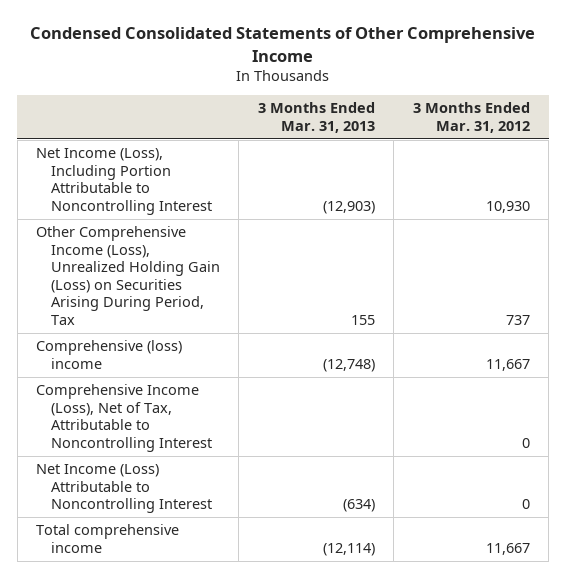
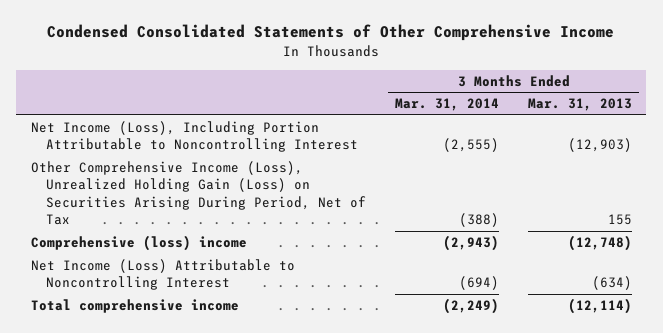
[412,102,530,133] 3 Months Ended Mar. 31, 2012 -> none
none -> [395,98,500,112] Mar. 31, 2014
[36,226,221,325] Other Comprehensive Income (Loss), Unrealized Holding Gain (Loss) on Securities Arising During Period, Tax -> [30,161,367,226] Other Comprehensive Income (Loss), Unrealized Holding Gain (Loss) on Securities Arising During Period, Net of Tax
[36,384,213,452] Comprehensive Income (Loss), Net of Tax, Attributable to Noncontrolling Interest -> none

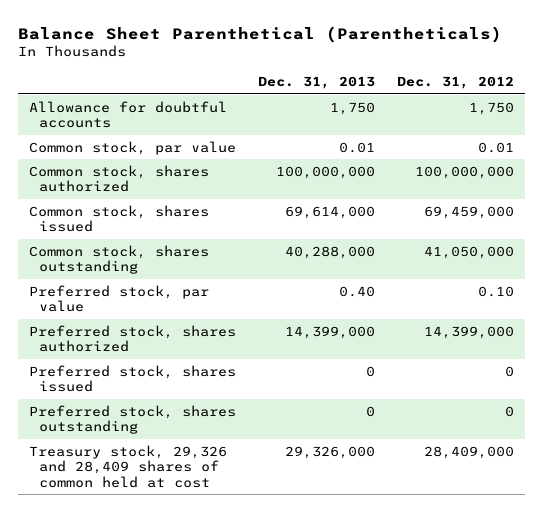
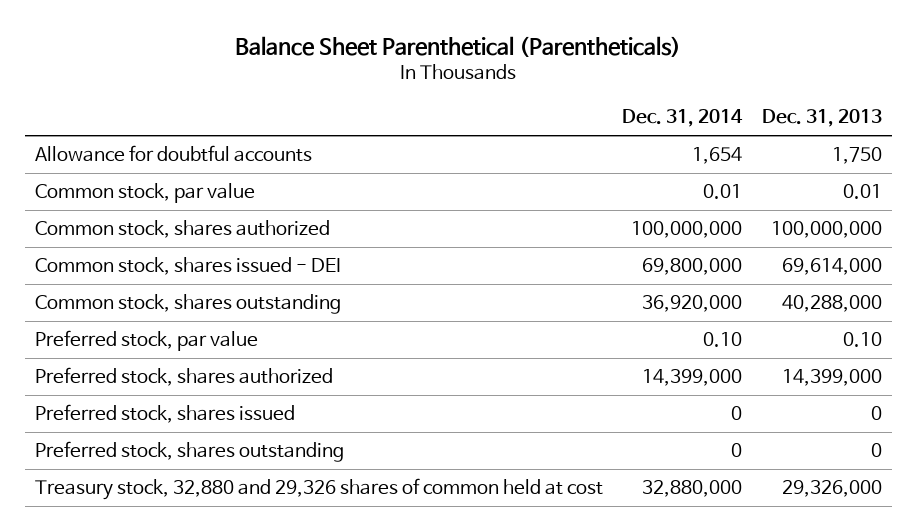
[396,76,514,90] Dec. 31, 2012 -> none
none -> [622,109,744,128] Dec. 31, 2014
[28,204,209,233] Common stock, shares issued -> [34,257,341,276] Common stock, shares issued - DEI
[338,285,375,297] 0.40 -> [843,332,883,348] 0.10
[28,444,227,488] Treasury stock, 29,326 and 28,409 shares of common held at cost -> [34,478,603,501] Treasury stock, 32,880 and 29,326 shares of common held at cost

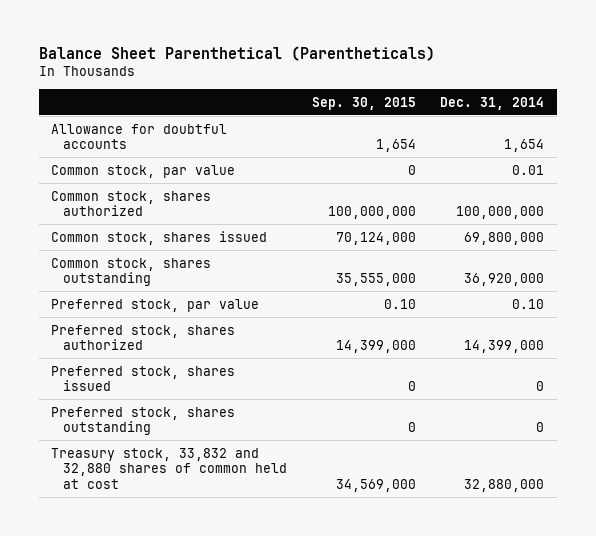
[762,109,883,128] Dec. 31, 2013 -> none
none -> [311,96,416,110] Sep. 30, 2015
[34,257,341,276] Common stock, shares issued - DEI -> [51,230,268,245] Common stock, shares issued
[34,478,603,501] Treasury stock, 32,880 and 29,326 shares of common held at cost -> [51,447,287,489] Treasury stock, 33,832 and 32,880 shares of common held at cost

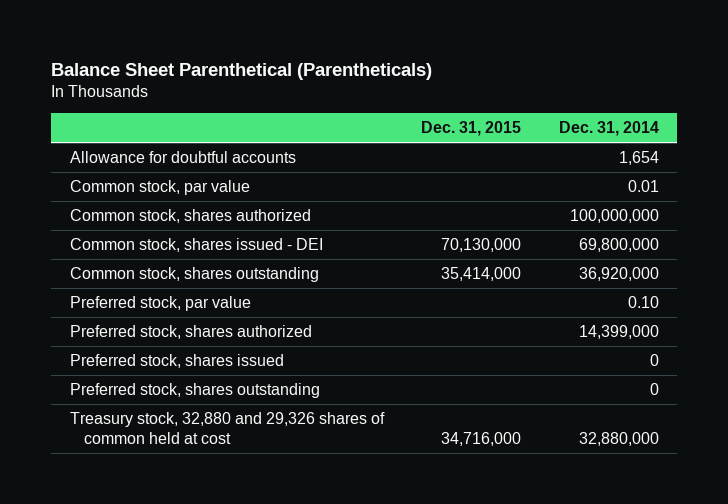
[311,96,416,110] Sep. 30, 2015 -> none
none -> [421,121,522,137] Dec. 31, 2015
[51,230,268,245] Common stock, shares issued -> [69,237,323,252] Common stock, shares issued - DEI
[51,447,287,489] Treasury stock, 33,832 and 32,880 shares of common held at cost -> [69,411,385,445] Treasury stock, 32,880 and 29,326 shares of common held at cost

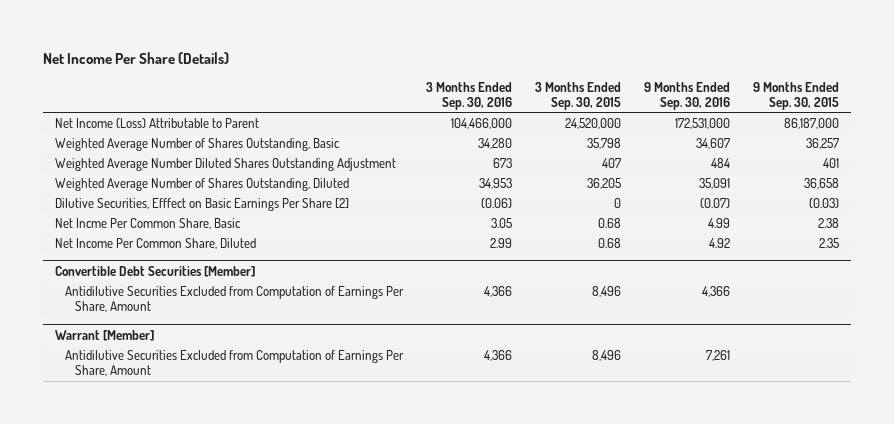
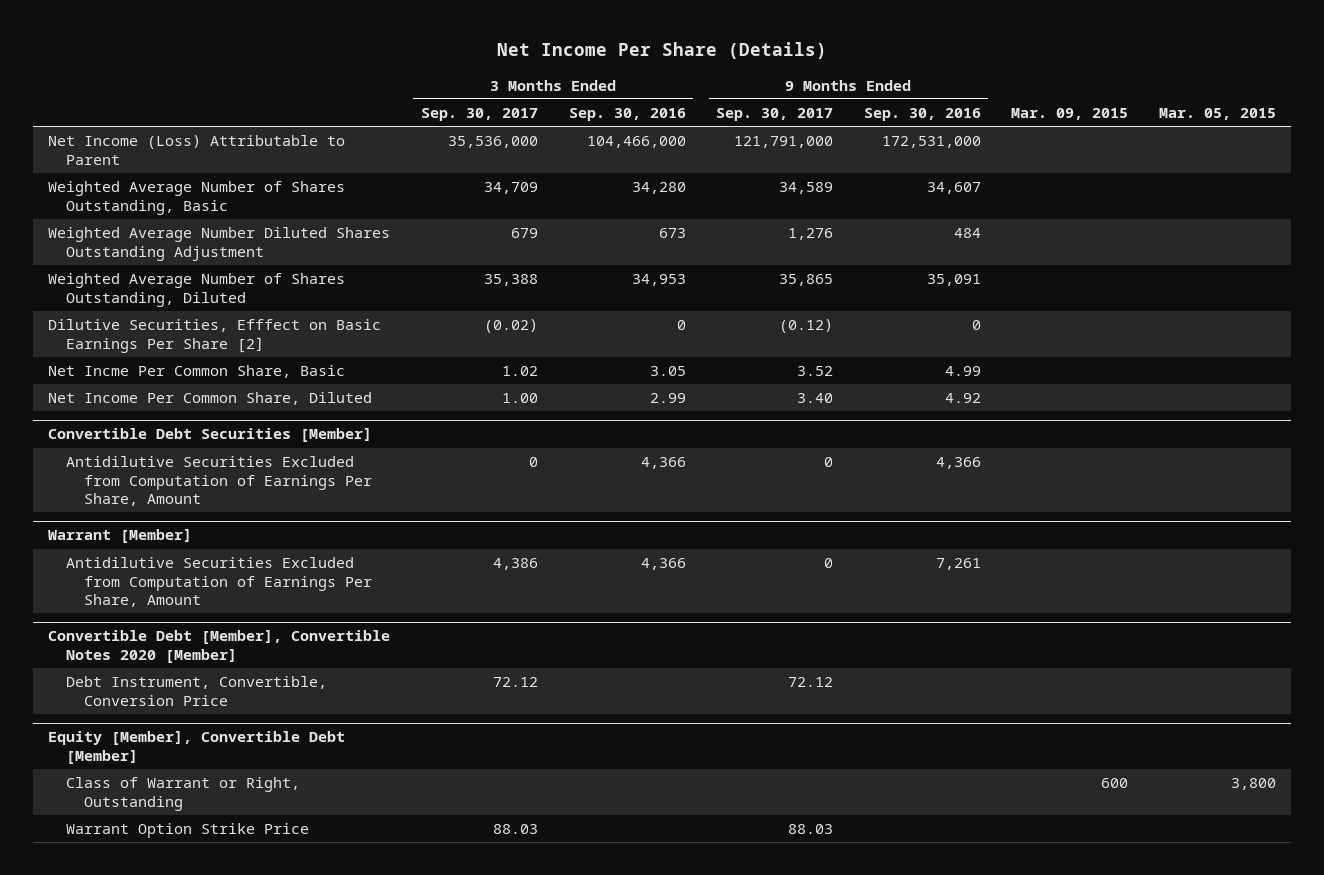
[535,81,622,111] 3 Months Ended Sep. 30, 2015 -> none
[753,81,840,111] 9 Months Ended Sep. 30, 2015 -> none
none -> [420,108,538,122] Sep. 30, 2017
none -> [716,108,834,122] Sep. 30, 2017
none -> [1011,108,1129,121] Mar. 09, 2015
none -> [1159,108,1277,121] Mar. 05, 2015
[481,197,513,208] (0.06) -> [676,320,686,331] 0
[700,197,731,208] (0.07) -> [971,320,981,331] 0
none -> [48,630,391,663] Convertible Debt [Member], Convertible Notes 2020 [Member]
none -> [66,676,328,706] Debt Instrument, Convertible, Conversion Price
none -> [48,731,346,764] Equity [Member], Convertible Debt [Member]
none -> [66,777,301,811] Class of Warrant or Right, Outstanding
none -> [66,823,310,839] Warrant Option Strike Price

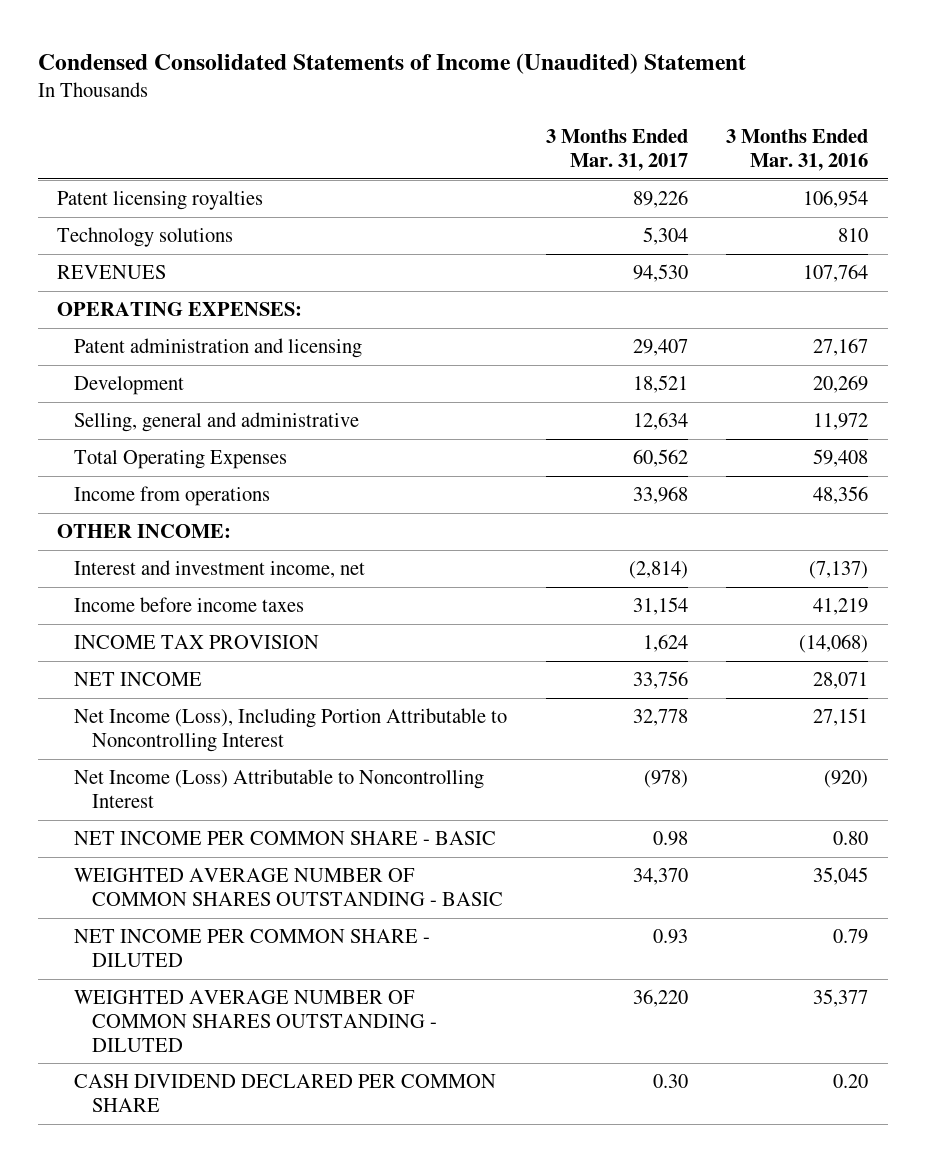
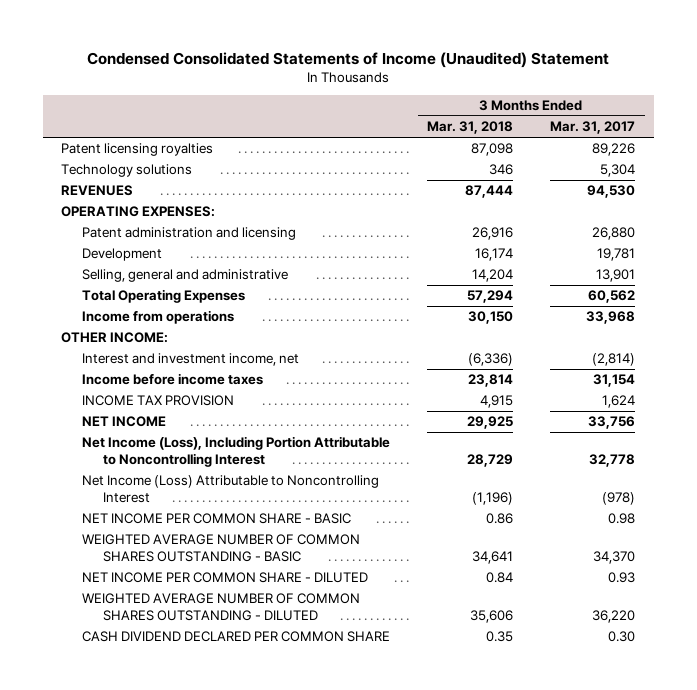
[726,129,869,171] 3 Months Ended Mar. 31, 2016 -> none
none -> [427,121,514,135] Mar. 31, 2018
[632,339,688,357] 29,407 -> [592,227,636,241] 26,880
[632,375,688,394] 18,521 -> [597,248,636,262] 19,781
[632,412,688,431] 12,634 -> [596,269,636,283] 13,901

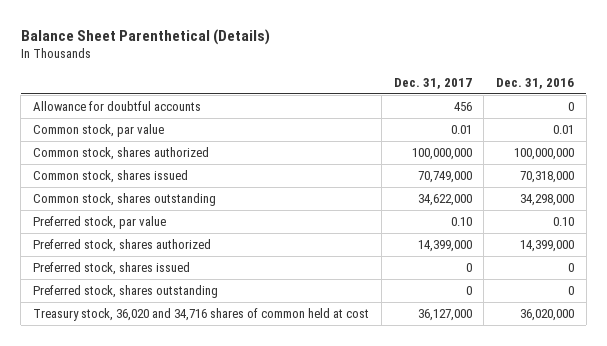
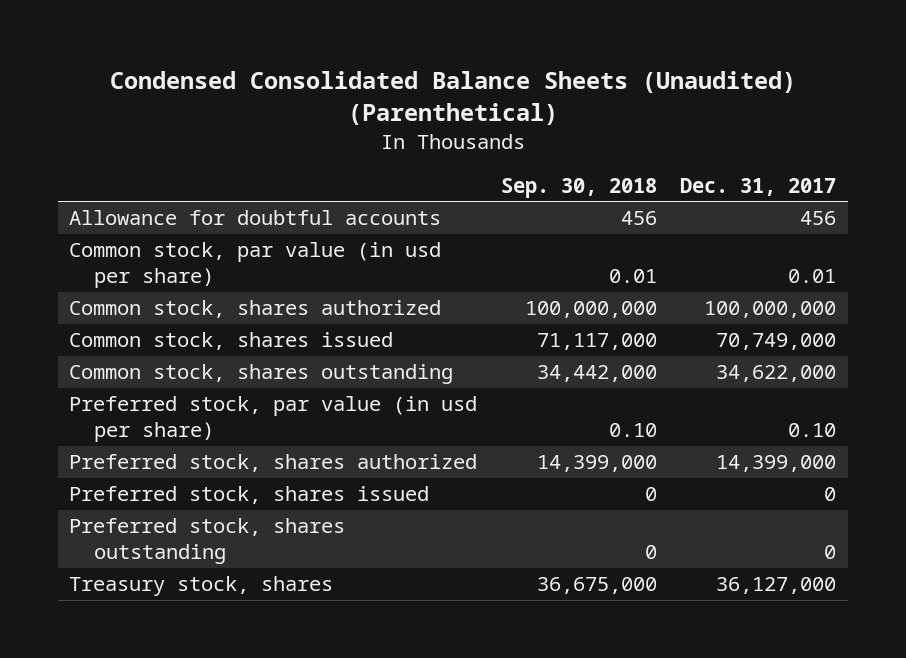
[20,28,270,45] Balance Sheet Parenthetical (Details) -> [109,71,796,126] Condensed Consolidated Balance Sheets (Unaudited) (Parenthetical)
[496,78,575,90] Dec. 31, 2016 -> none
none -> [500,177,657,198] Sep. 30, 2018
[33,123,165,137] Common stock, par value -> [69,242,442,289] Common stock, par value (in usd per share)
[33,215,167,229] Preferred stock, par value -> [69,396,478,443] Preferred stock, par value (in usd per share)
[33,307,370,321] Treasury stock, 36,020 and 34,716 shares of common held at cost -> [69,576,334,597] Treasury stock, shares

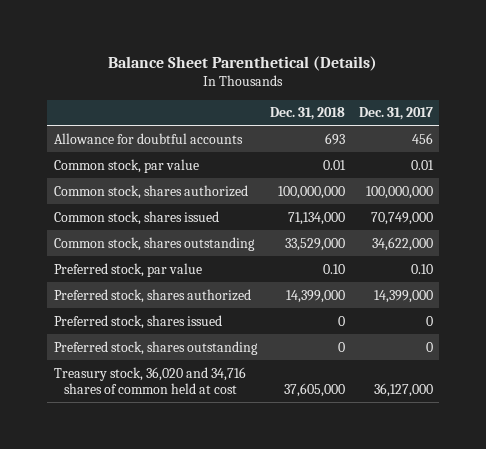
[109,71,796,126] Condensed Consolidated Balance Sheets (Unaudited) (Parenthetical) -> [108,55,378,71] Balance Sheet Parenthetical (Details)
[500,177,657,198] Sep. 30, 2018 -> none
none -> [270,107,346,121] Dec. 31, 2018
[69,242,442,289] Common stock, par value (in usd per share) -> [53,158,199,173] Common stock, par value
[69,396,478,443] Preferred stock, par value (in usd per share) -> [53,262,202,277] Preferred stock, par value
[69,576,334,597] Treasury stock, shares -> [53,366,246,394] Treasury stock, 36,020 and 34,716 shares of common held at cost

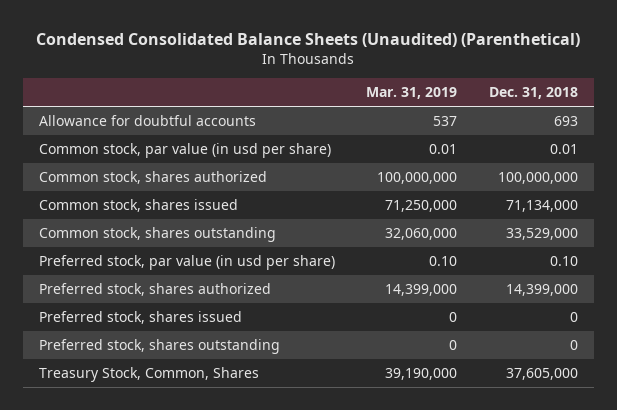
[108,55,378,71] Balance Sheet Parenthetical (Details) -> [36,32,581,47] Condensed Consolidated Balance Sheets (Unaudited) (Parenthetical)
[358,107,433,121] Dec. 31, 2017 -> none
none -> [366,87,458,100] Mar. 31, 2019
[53,158,199,173] Common stock, par value -> [38,143,331,159] Common stock, par value (in usd per share)
[53,262,202,277] Preferred stock, par value -> [38,255,335,271] Preferred stock, par value (in usd per share)
[53,366,246,394] Treasury stock, 36,020 and 34,716 shares of common held at cost -> [38,367,259,383] Treasury Stock, Common, Shares

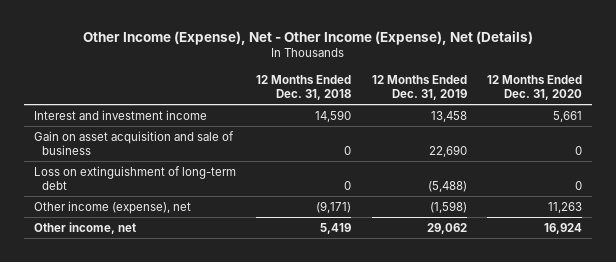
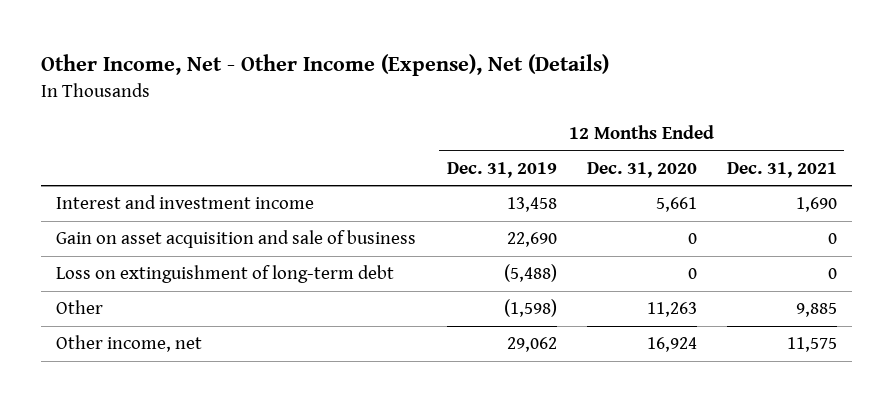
[83,30,534,45] Other Income (Expense), Net - Other Income (Expense), Net (Details) -> [41,54,610,77] Other Income, Net - Other Income (Expense), Net (Details)
[256,74,352,101] 12 Months Ended Dec. 31, 2018 -> none
none -> [726,162,837,179] Dec. 31, 2021
[34,200,192,214] Other income (expense), net -> [56,300,104,315] Other

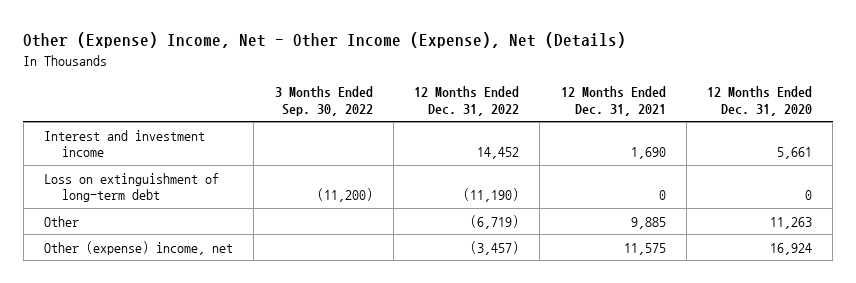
[41,54,610,77] Other Income, Net - Other Income (Expense), Net (Details) -> [23,32,627,49] Other (Expense) Income, Net - Other Income (Expense), Net (Details)
[446,162,557,179] Dec. 31, 2019 -> none
none -> [274,86,373,116] 3 Months Ended Sep. 30, 2022
none -> [414,86,520,116] 12 Months Ended Dec. 31, 2022
[56,230,417,249] Gain on asset acquisition and sale of business -> none
[56,335,203,353] Other income, net -> [43,240,233,255] Other (expense) income, net

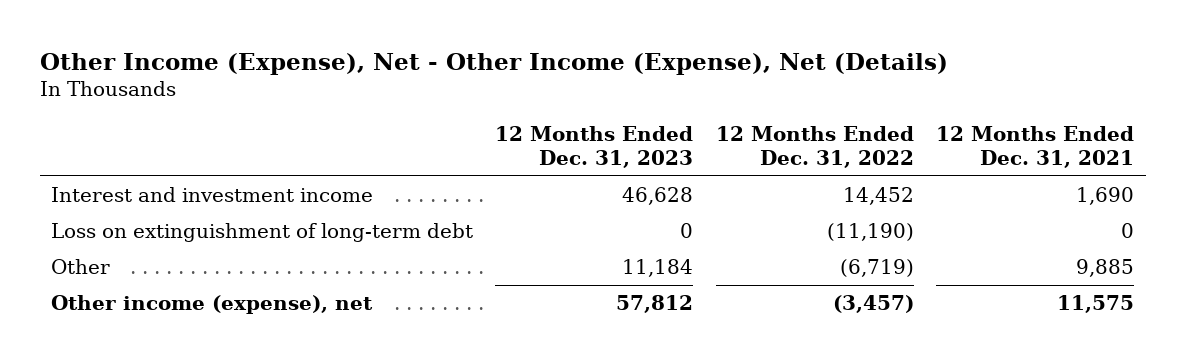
[23,32,627,49] Other (Expense) Income, Net - Other Income (Expense), Net (Details) -> [39,52,948,75] Other Income (Expense), Net - Other Income (Expense), Net (Details)
[274,86,373,116] 3 Months Ended Sep. 30, 2022 -> none
[707,86,813,116] 12 Months Ended Dec. 31, 2020 -> none
none -> [495,125,694,168] 12 Months Ended Dec. 31, 2023
[43,240,233,255] Other (expense) income, net -> [50,295,373,315] Other income (expense), net

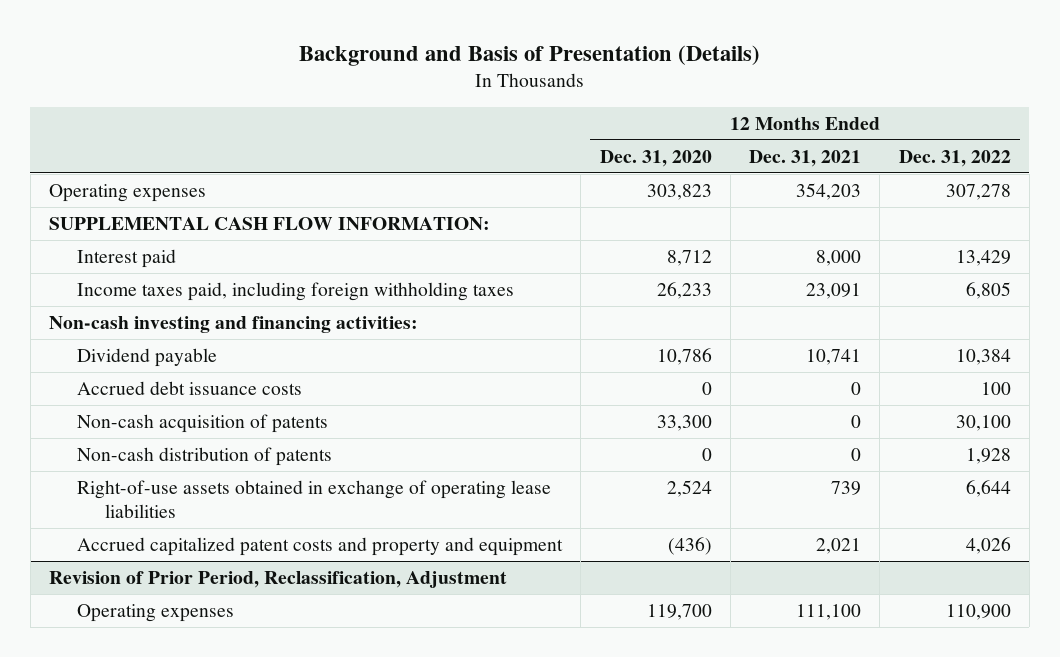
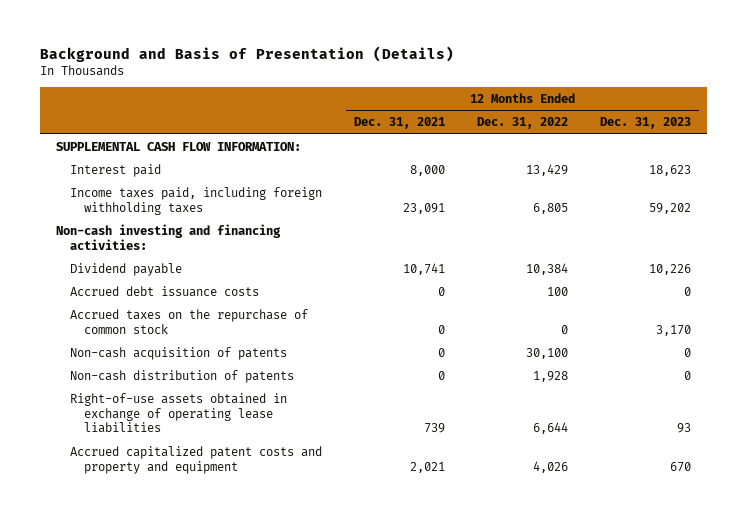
[599,149,712,167] Dec. 31, 2020 -> none
none -> [600,117,692,130] Dec. 31, 2023
[49,183,207,202] Operating expenses -> none
none -> [70,308,309,334] Accrued taxes on the repurchase of common stock
[49,570,508,588] Revision of Prior Period, Reclassification, Adjustment -> none
[77,603,235,622] Operating expenses -> none

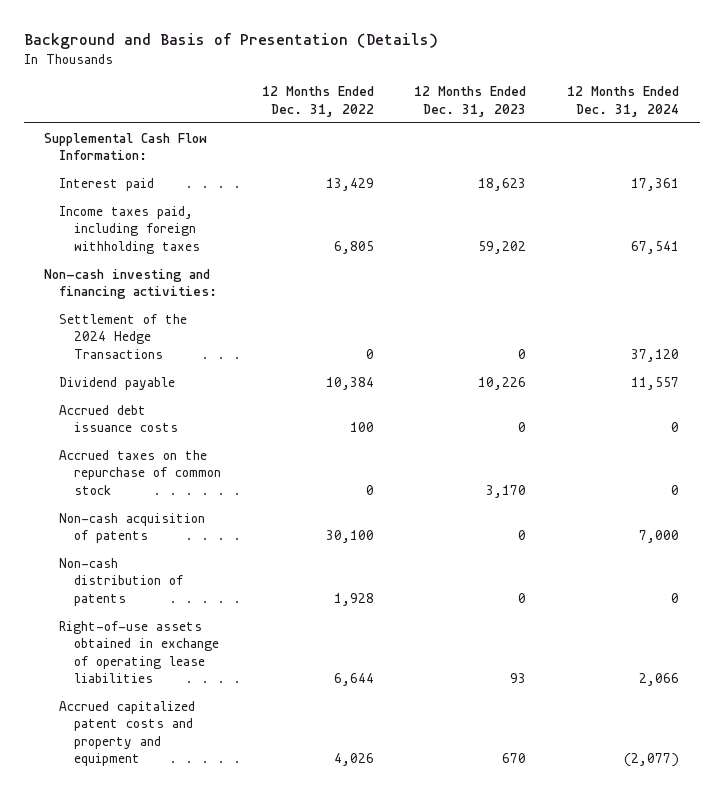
[354,117,446,130] Dec. 31, 2021 -> none
none -> [567,86,680,117] 12 Months Ended Dec. 31, 2024
[56,141,302,151] SUPPLEMENTAL CASH FLOW INFORMATION: -> [44,132,208,161] Supplemental Cash Flow Information:
none -> [59,313,188,359] Settlement of the 2024 Hedge Transactions

